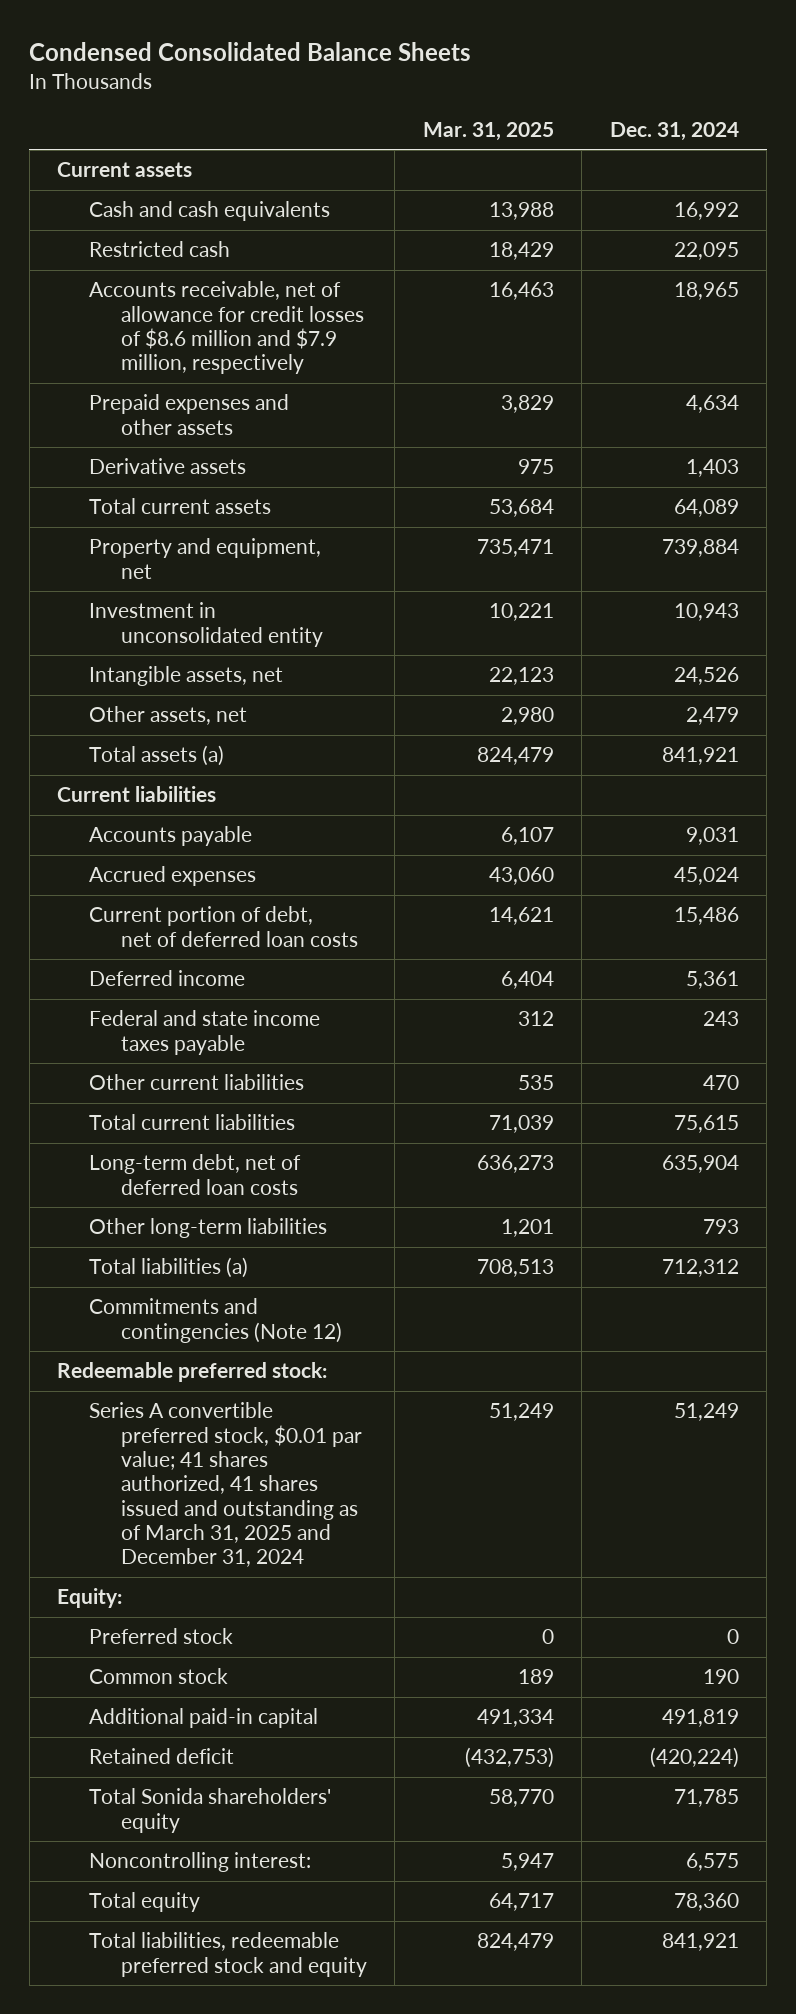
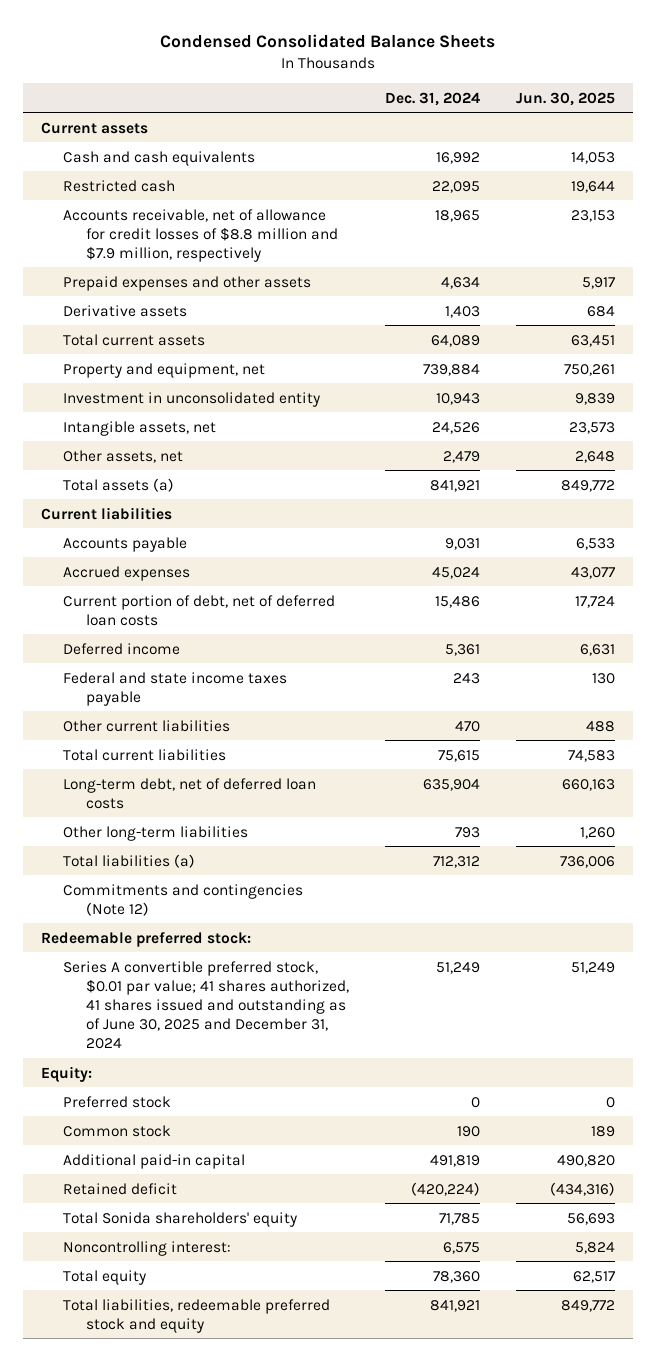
[422,122,554,142] Mar. 31, 2025 -> none
none -> [515,91,615,106] Jun. 30, 2025
[88,281,364,375] Accounts receivable, net of allowance for credit losses of $8.6 million and $7.9 million, respectively -> [63,208,338,262] Accounts receivable, net of allowance for credit losses of $8.8 million and $7.9 million, respectively
[88,1402,362,1568] Series A convertible preferred stock, $0.01 par value; 41 shares authorized, 41 shares issued and outstanding as of March 31, 2025 and December 31, 2024 -> [63,960,349,1049] Series A convertible preferred stock, $0.01 par value; 41 shares authorized, 41 shares issued and outstanding as of June 30, 2025 and December 31, 2024

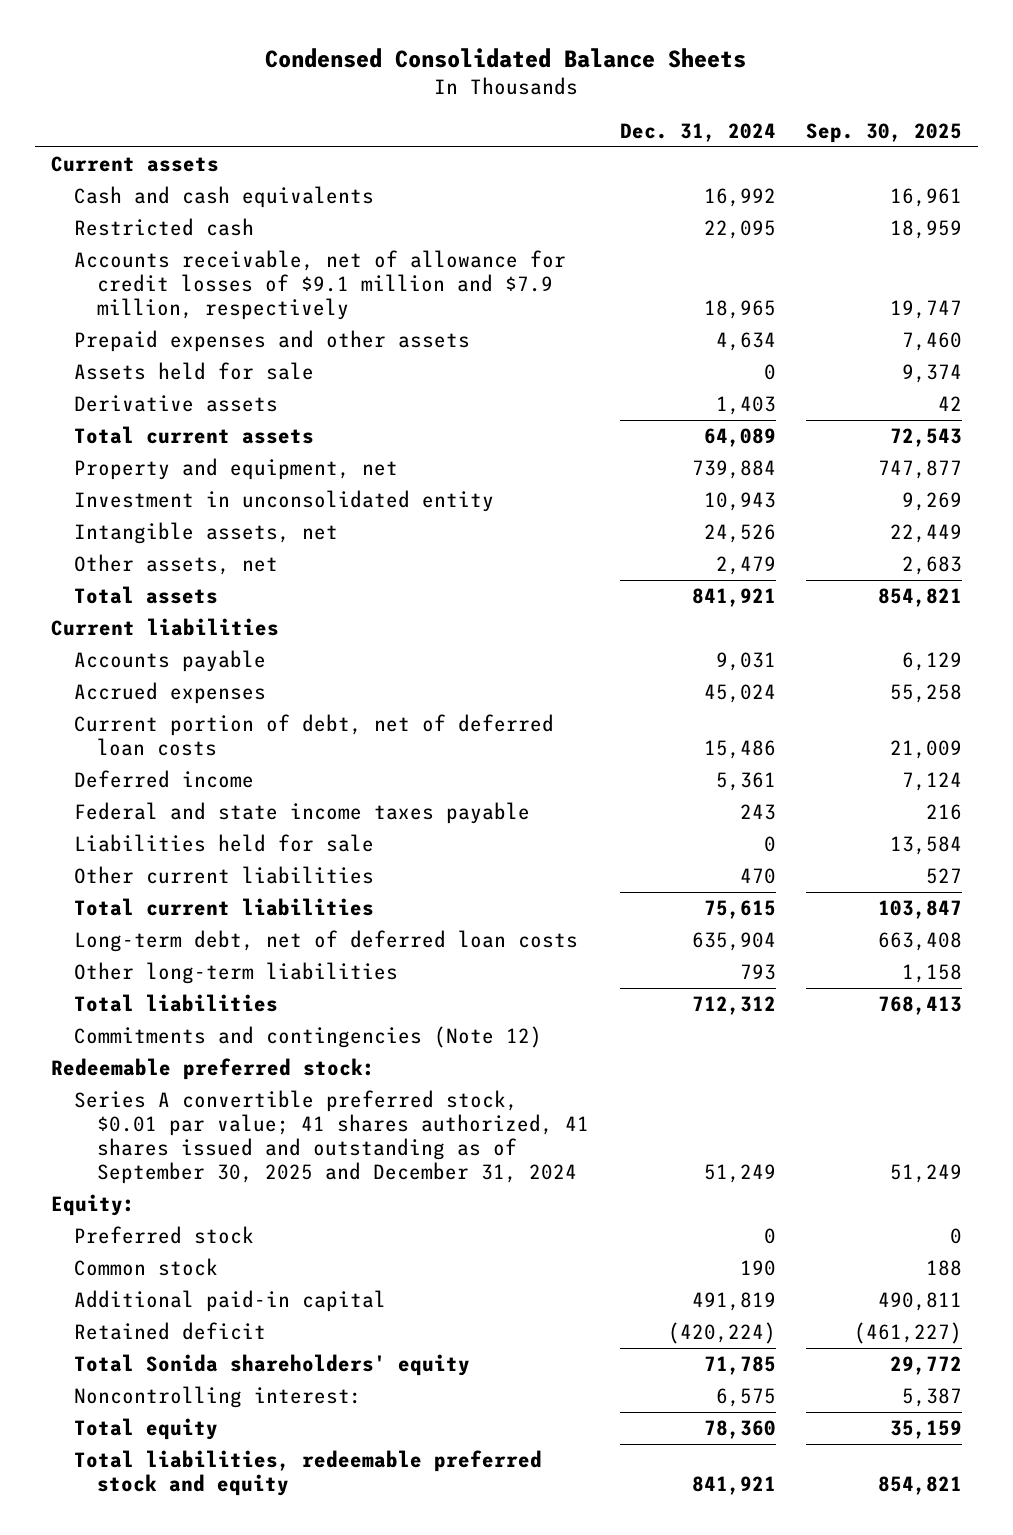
[515,91,615,106] Jun. 30, 2025 -> none
none -> [806,122,963,143] Sep. 30, 2025
[63,208,338,262] Accounts receivable, net of allowance for credit losses of $8.8 million and $7.9 million, respectively -> [73,250,566,320] Accounts receivable, net of allowance for credit losses of $9.1 million and $7.9 million, respectively
none -> [73,362,314,381] Assets held for sale
[63,477,175,492] Total assets (a) -> [73,586,218,605] Total assets
none -> [73,834,374,853] Liabilities held for sale
[63,853,196,868] Total liabilities (a) -> [73,994,278,1013] Total liabilities
[63,960,349,1049] Series A convertible preferred stock, $0.01 par value; 41 shares authorized, 41 shares issued and outstanding as of June 30, 2025 and December 31, 2024 -> [73,1090,590,1184] Series A convertible preferred stock, $0.01 par value; 41 shares authorized, 41 shares issued and outstanding as of September 30, 2025 and December 31, 2024

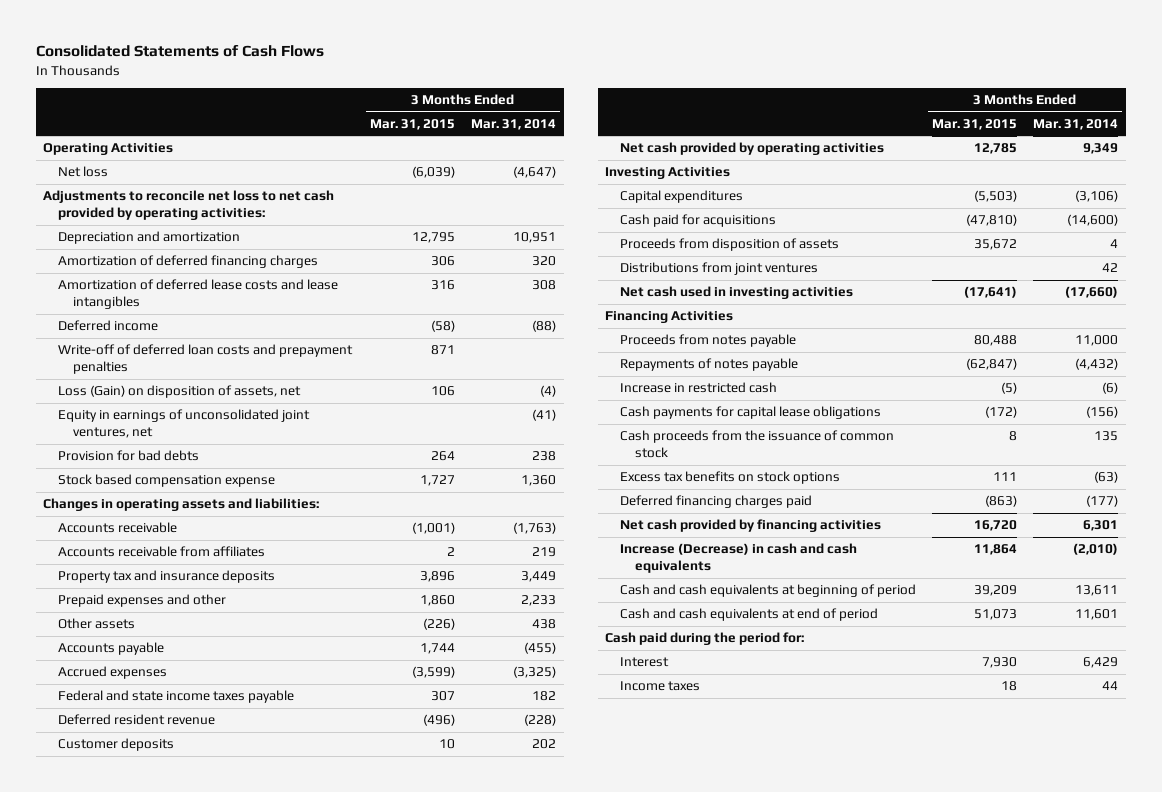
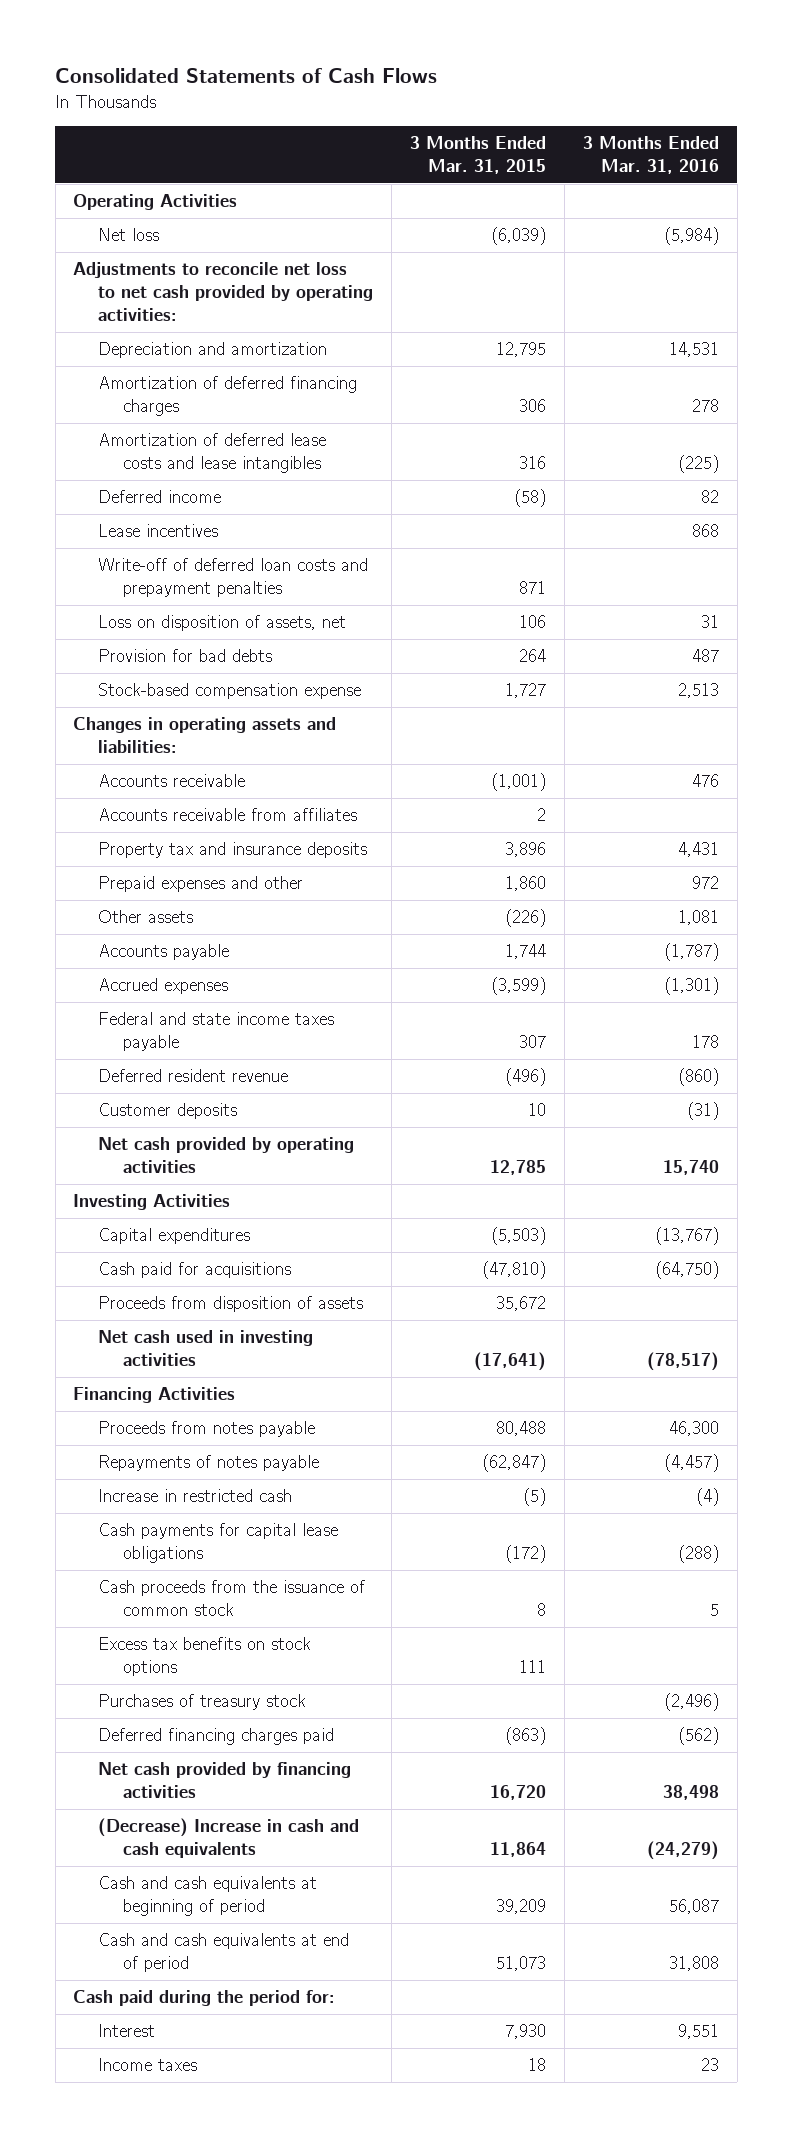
[471,118,557,130] Mar. 31, 2014 -> none
none -> [582,135,719,175] 3 Months Ended Mar. 31, 2016
none -> [98,524,219,538] Lease incentives
[58,409,311,439] Equity in earnings of unconsolidated joint ventures, net -> none
[58,385,302,399] Loss (Gain) on disposition of assets, net -> [98,615,347,632] Loss on disposition of assets, net
[58,474,276,488] Stock based compensation expense -> [98,683,362,700] Stock-based compensation expense
[620,262,819,276] Distributions from joint ventures -> none
none -> [98,1694,307,1711] Purchases of treasury stock
[620,543,858,574] Increase (Decrease) in cash and cash equivalents -> [98,1818,360,1859] (Decrease) Increase in cash and cash equivalents

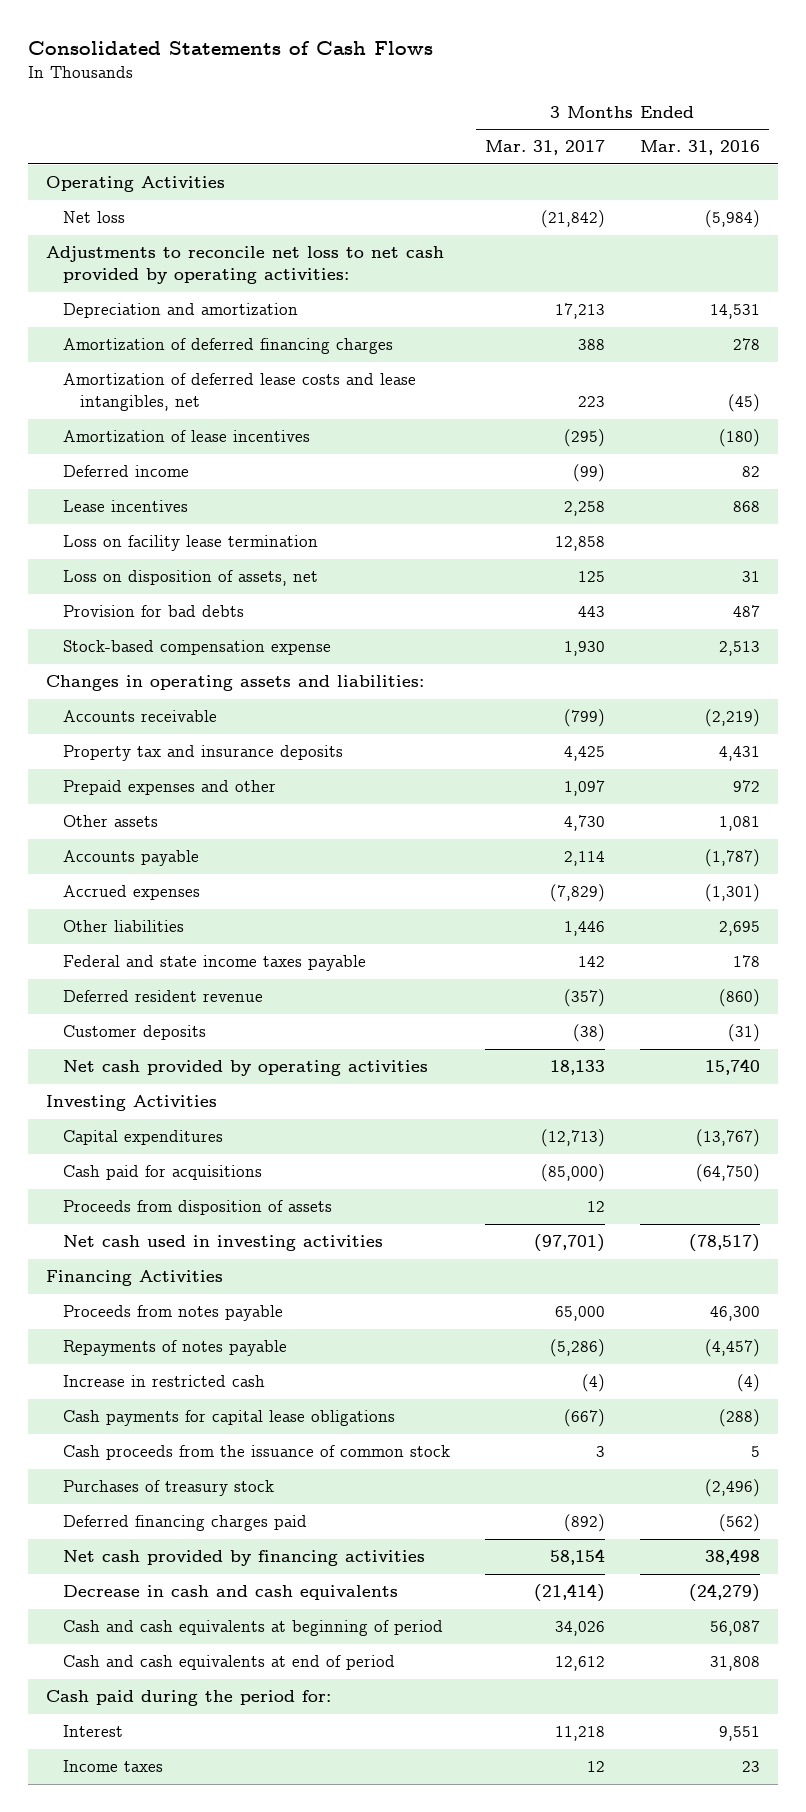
[409,135,546,175] 3 Months Ended Mar. 31, 2015 -> none
none -> [484,140,605,156] Mar. 31, 2017
[98,433,327,474] Amortization of deferred lease costs and lease intangibles -> [62,373,416,412] Amortization of deferred lease costs and lease intangibles, net
[677,455,719,474] (225) -> [727,394,760,413] (45)
none -> [62,430,310,443] Amortization of lease incentives
[98,558,369,598] Write-off of deferred loan costs and prepayment penalties -> none
none -> [62,535,318,552] Loss on facility lease termination
[98,808,358,822] Accounts receivable from affiliates -> none
[691,774,719,788] 476 -> [704,709,760,728] (2,219)
none -> [62,920,184,933] Other liabilities
[98,1637,312,1677] Excess tax benefits on stock options -> none
[98,1818,360,1859] (Decrease) Increase in cash and cash equivalents -> [62,1585,398,1601] Decrease in cash and cash equivalents

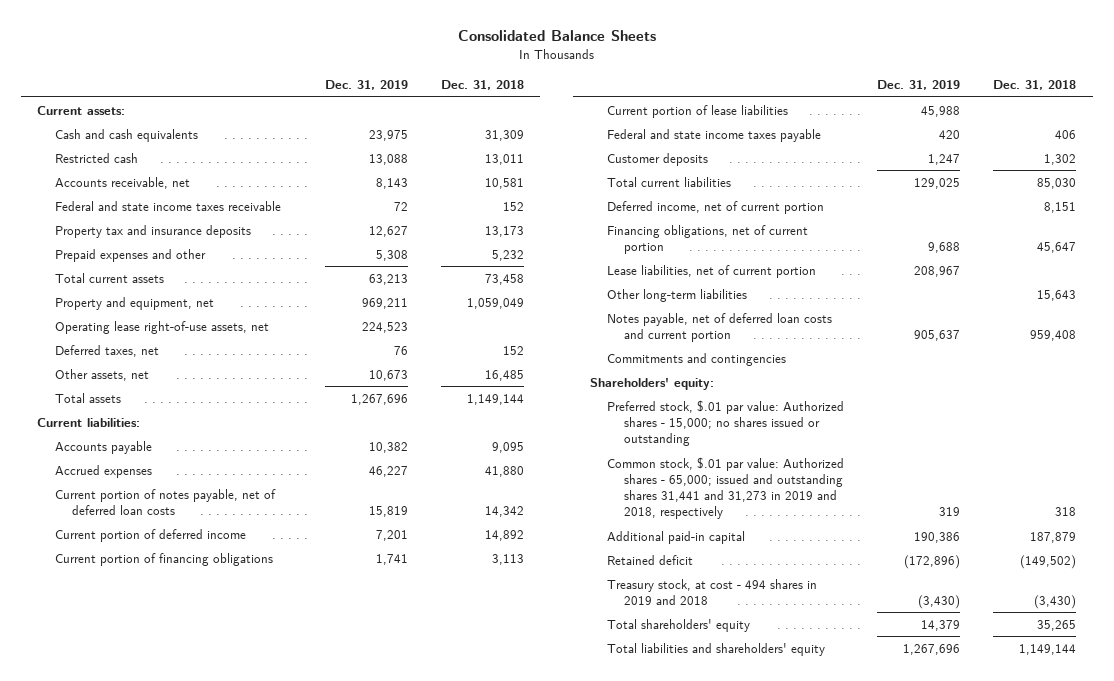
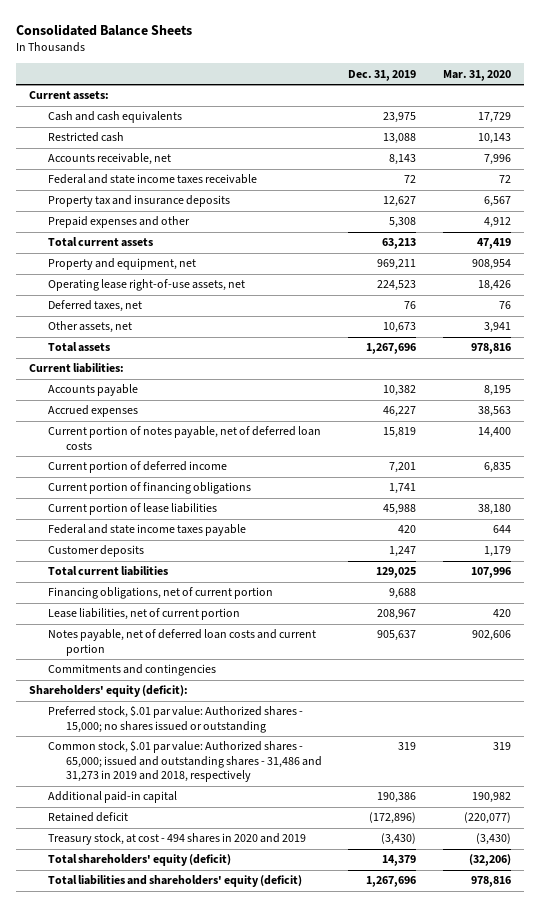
[440,80,524,91] Dec. 31, 2018 -> none
none -> [442,69,511,81] Mar. 31, 2020
[607,200,825,214] Deferred income, net of current portion -> none
[607,288,748,302] Other long-term liabilities -> none
[590,377,715,390] Shareholders' equity: -> [29,685,189,698] Shareholders' equity (deficit):
[607,456,845,520] Common stock, $.01 par value: Authorized shares - 65,000; issued and outstanding shares 31,441 and 31,273 in 2019 and 2018, respectively -> [47,741,322,783] Common stock, $.01 par value: Authorized shares - 65,000; issued and outstanding shares - 31,486 and 31,273 in 2019 and 2018, respectively
[607,578,818,605] Treasury stock, at cost - 494 shares in 2019 and 2018 -> [47,833,306,846] Treasury stock, at cost - 494 shares in 2020 and 2019
[607,618,751,632] Total shareholders' equity -> [47,854,231,867] Total shareholders' equity (deficit)
[607,642,826,656] Total liabilities and shareholders' equity -> [47,875,302,888] Total liabilities and shareholders' equity (deficit)

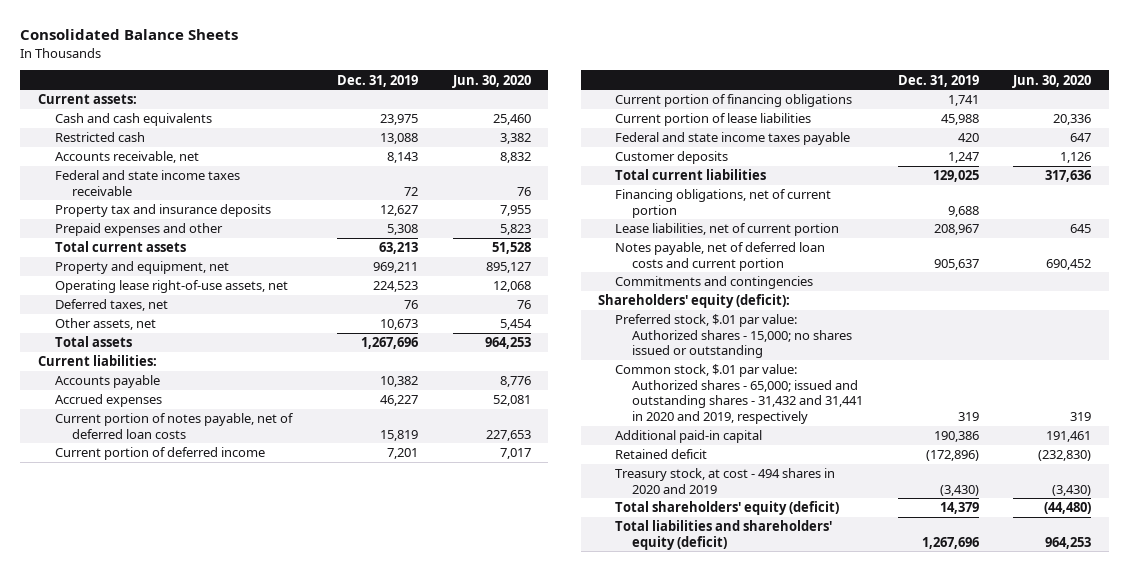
[442,69,511,81] Mar. 31, 2020 -> none
none -> [452,74,532,88] Jun. 30, 2020
[47,741,322,783] Common stock, $.01 par value: Authorized shares - 65,000; issued and outstanding shares - 31,486 and 31,273 in 2019 and 2018, respectively -> [614,364,864,424] Common stock, $.01 par value: Authorized shares - 65,000; issued and outstanding shares - 31,432 and 31,441 in 2020 and 2019, respectively

